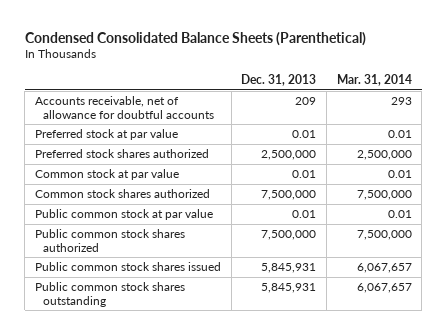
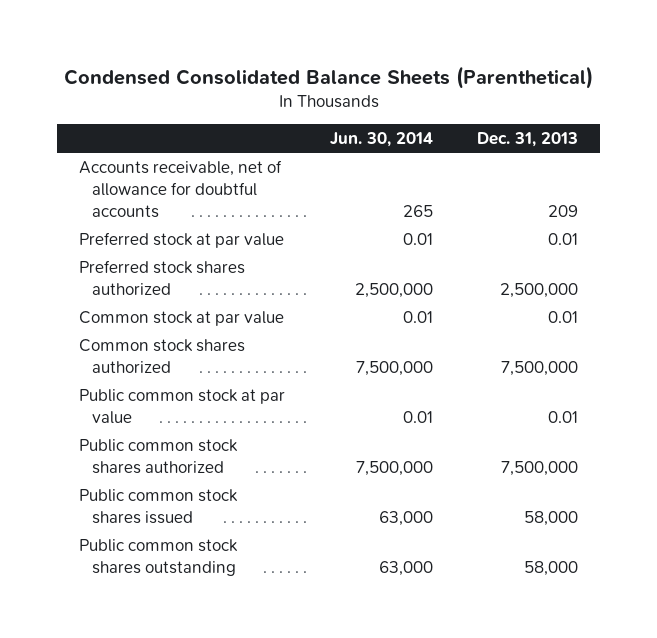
[336,73,412,86] Mar. 31, 2014 -> none
none -> [329,132,433,148] Jun. 30, 2014
[261,263,317,274] 5,845,931 -> [523,510,578,526] 58,000
[261,283,317,294] 5,845,931 -> [523,560,578,576] 58,000

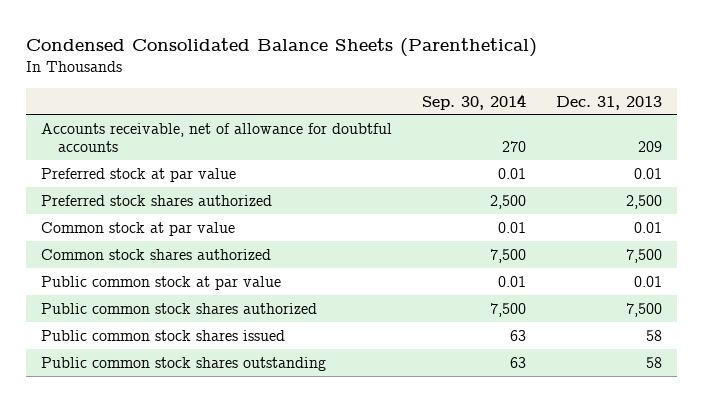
[329,132,433,148] Jun. 30, 2014 -> none
none -> [422,93,527,110] Sep. 30, 2014
[499,282,578,298] 2,500,000 -> [626,194,663,209] 2,500
[500,360,578,376] 7,500,000 -> [626,248,663,263] 7,500
[500,460,578,476] 7,500,000 -> [626,302,663,317] 7,500
[523,510,578,526] 58,000 -> [646,329,663,341] 58
[523,560,578,576] 58,000 -> [646,356,663,368] 58

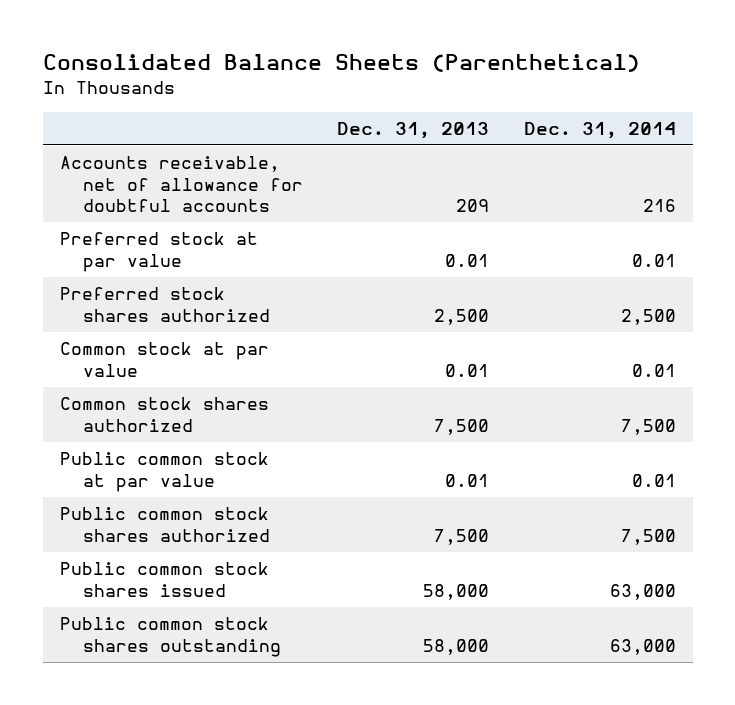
[26,37,538,57] Condensed Consolidated Balance Sheets (Parenthetical) -> [42,54,640,73] Consolidated Balance Sheets (Parenthetical)
[422,93,527,110] Sep. 30, 2014 -> none
none -> [523,121,676,139] Dec. 31, 2014
[646,329,663,341] 58 -> [423,583,490,600] 58,000
[646,356,663,368] 58 -> [423,638,490,655] 58,000

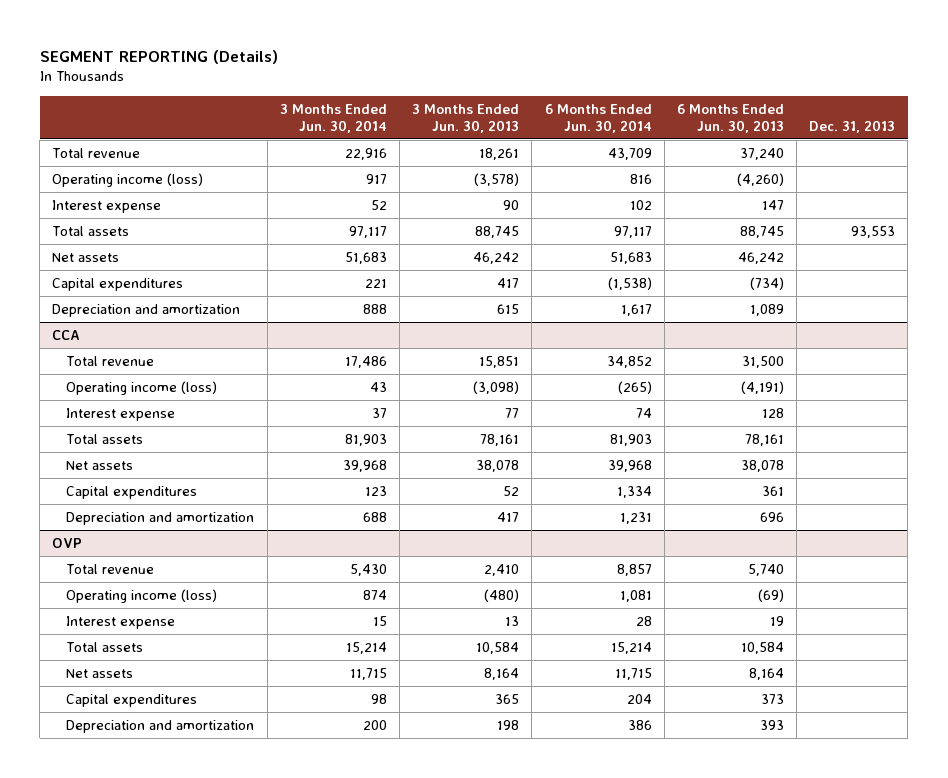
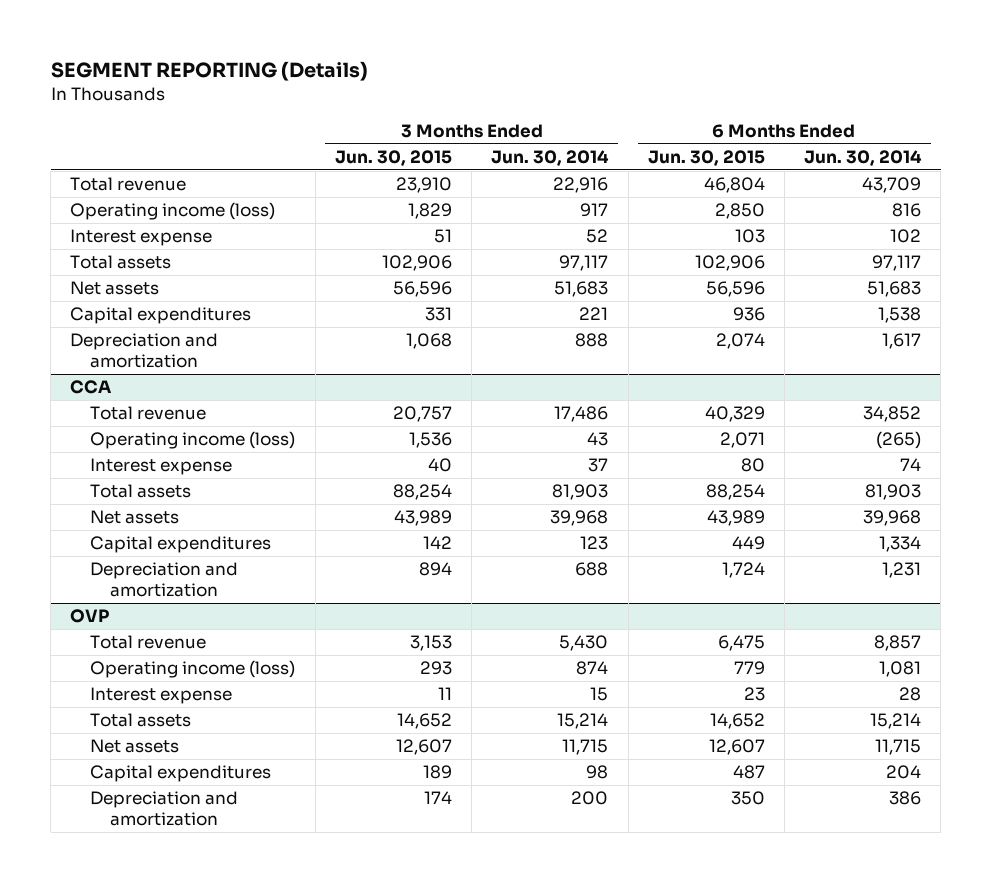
[412,103,520,133] 3 Months Ended Jun. 30, 2013 -> none
[676,103,784,133] 6 Months Ended Jun. 30, 2013 -> none
[809,119,896,133] Dec. 31, 2013 -> none
none -> [334,149,452,166] Jun. 30, 2015
none -> [647,149,765,166] Jun. 30, 2015
[607,276,652,290] (1,538) -> [878,307,922,324] 1,538

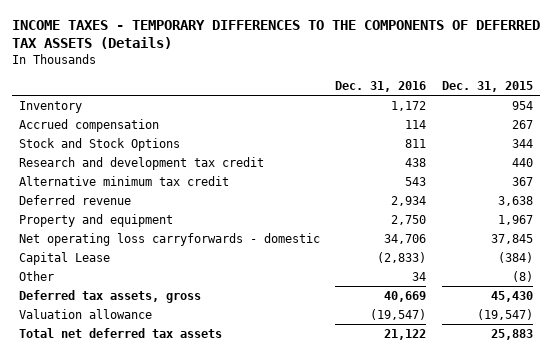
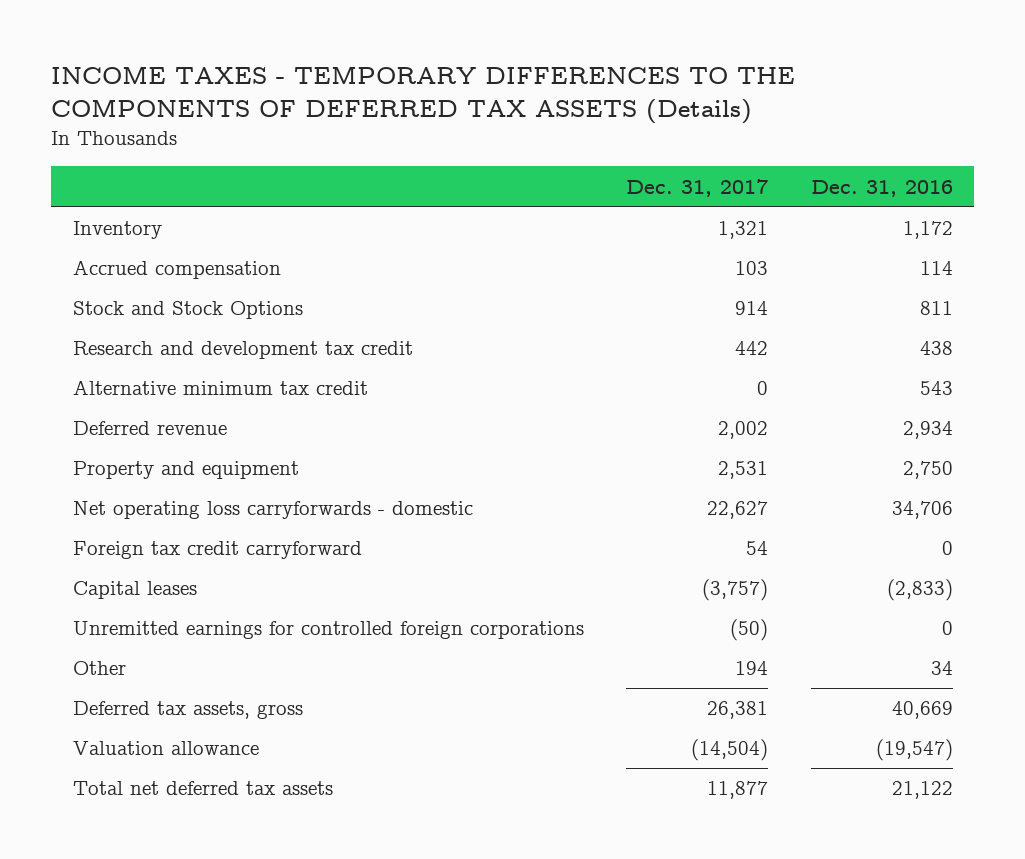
[441,80,533,92] Dec. 31, 2015 -> none
none -> [626,178,769,197] Dec. 31, 2017
none -> [72,541,362,560] Foreign tax credit carryforward
[19,251,111,265] Capital Lease -> [72,581,197,600] Capital leases
none -> [72,621,584,640] Unremitted earnings for controlled foreign corporations

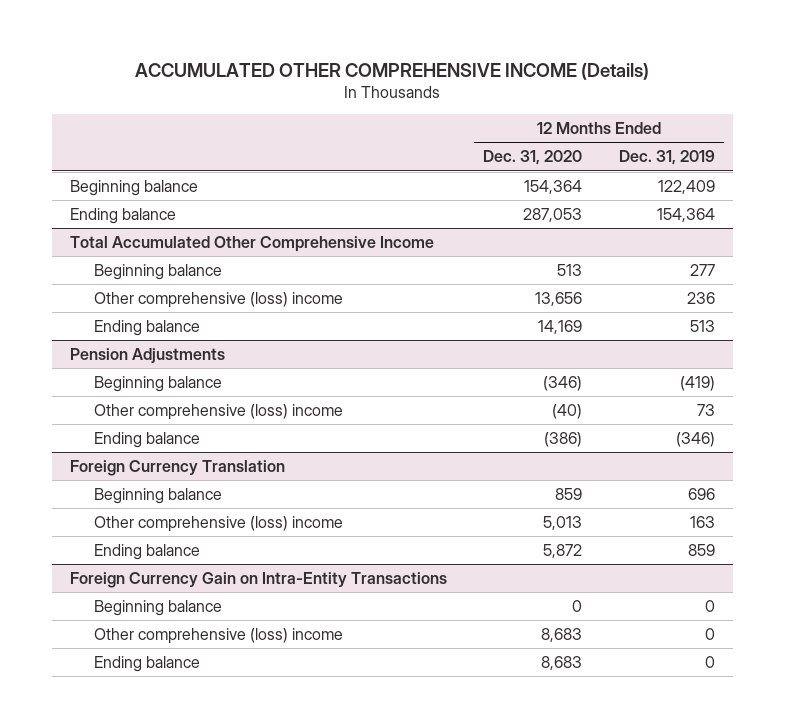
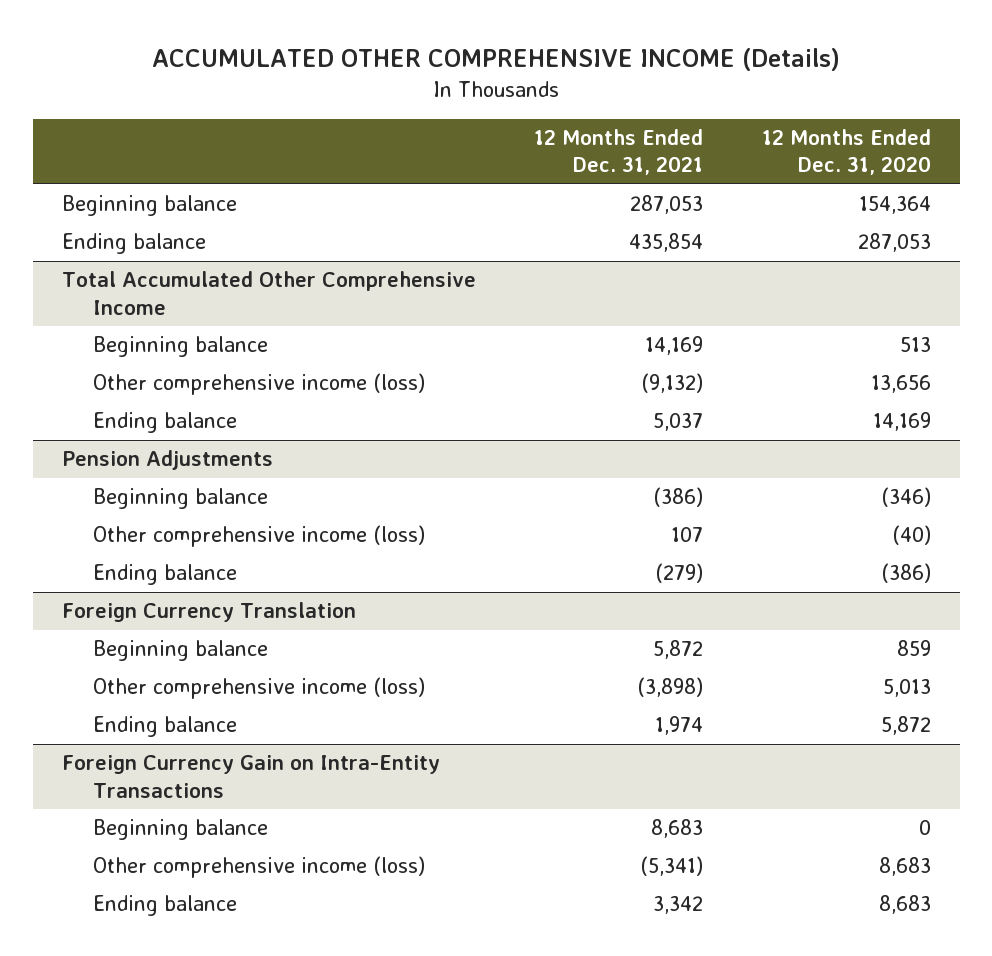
[618,150,715,166] Dec. 31, 2019 -> none
none -> [534,129,704,176] 12 Months Ended Dec. 31, 2021
[93,291,343,308] Other comprehensive (loss) income -> [92,373,425,396] Other comprehensive income (loss)
[93,403,343,420] Other comprehensive (loss) income -> [92,525,425,548] Other comprehensive income (loss)
[93,515,343,532] Other comprehensive (loss) income -> [92,677,425,700] Other comprehensive income (loss)
[93,627,343,644] Other comprehensive (loss) income -> [92,856,425,879] Other comprehensive income (loss)

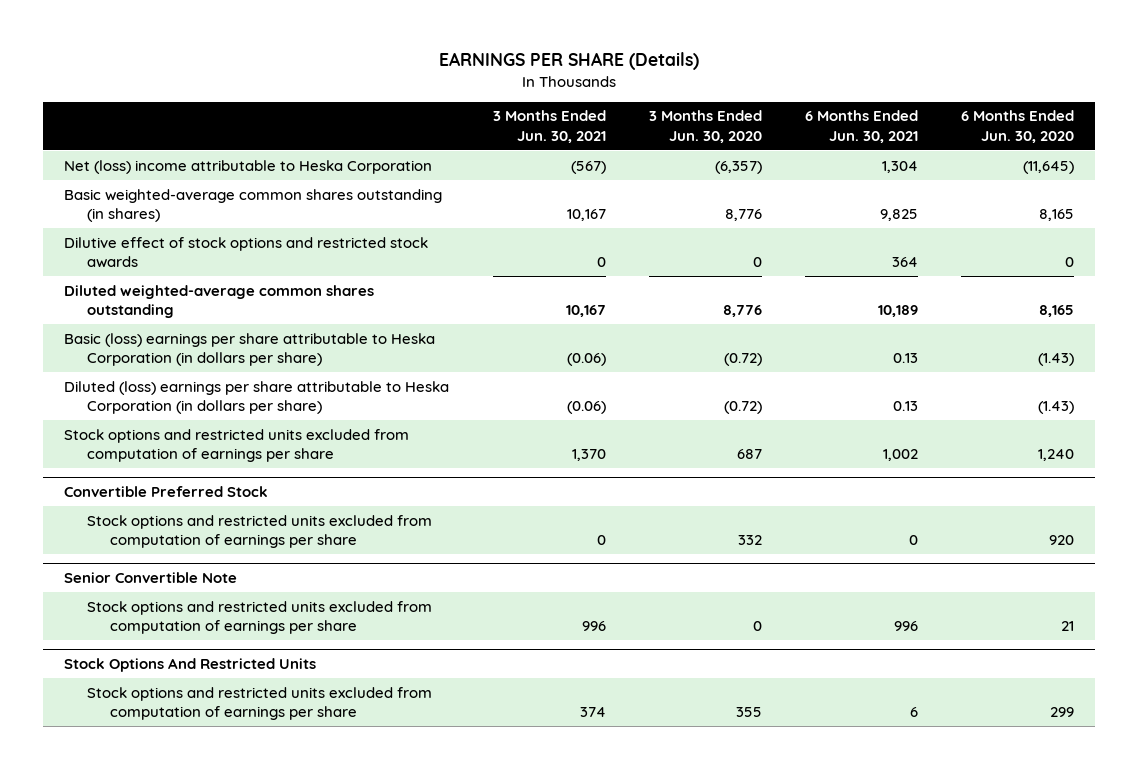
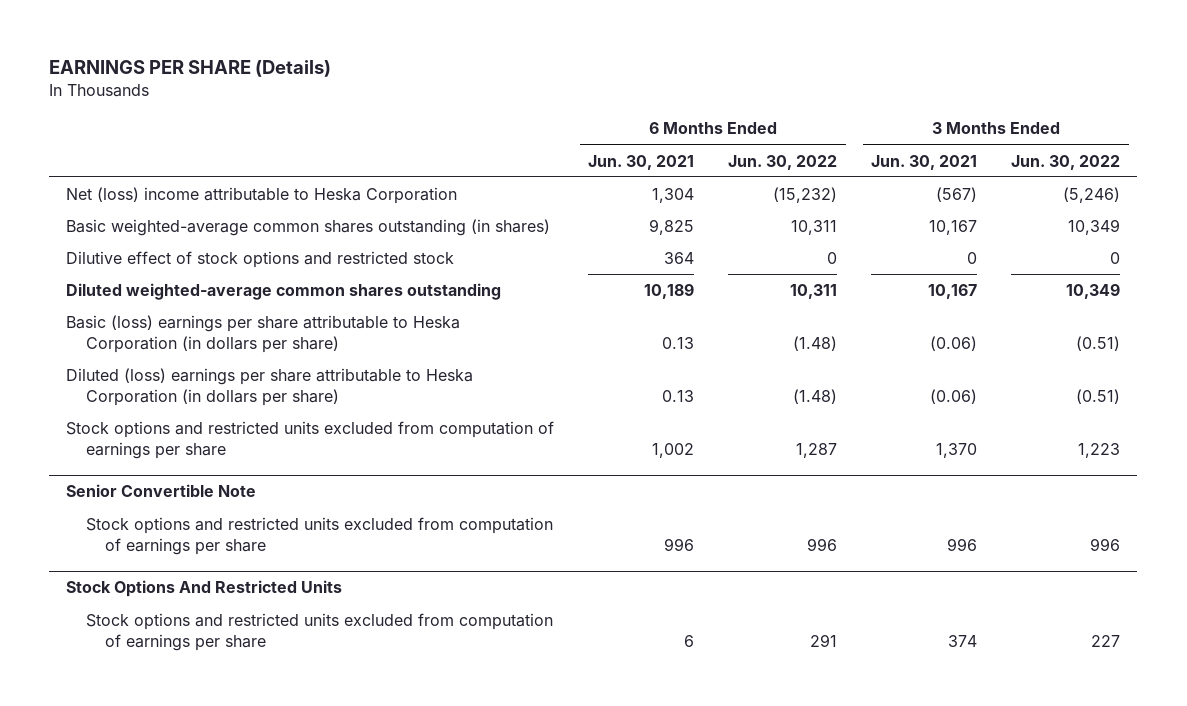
[648,110,762,143] 3 Months Ended Jun. 30, 2020 -> none
[960,110,1074,143] 6 Months Ended Jun. 30, 2020 -> none
none -> [728,154,838,170] Jun. 30, 2022
none -> [1011,154,1121,170] Jun. 30, 2022
[64,236,429,269] Dilutive effect of stock options and restricted stock awards -> [66,251,455,269] Dilutive effect of stock options and restricted stock
[64,486,269,498] Convertible Preferred Stock -> none
[87,514,433,549] Stock options and restricted units excluded from computation of earnings per share -> none

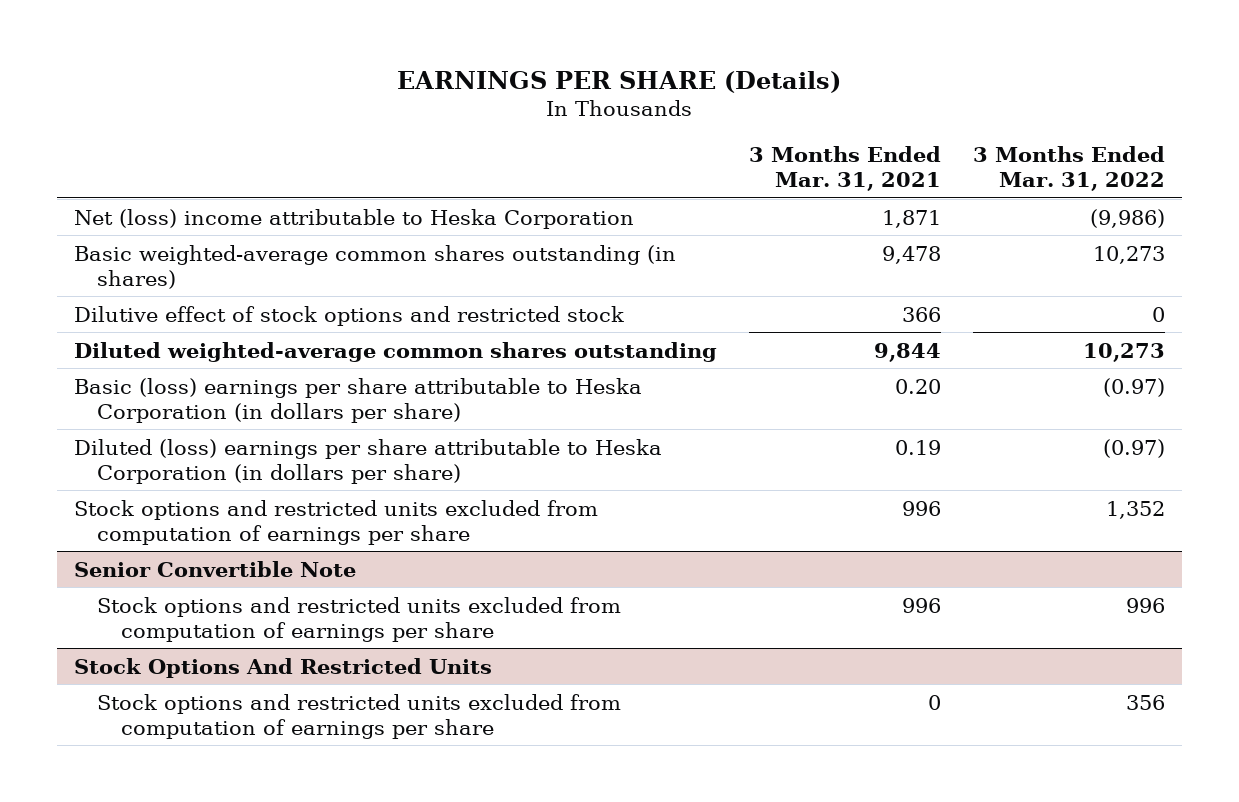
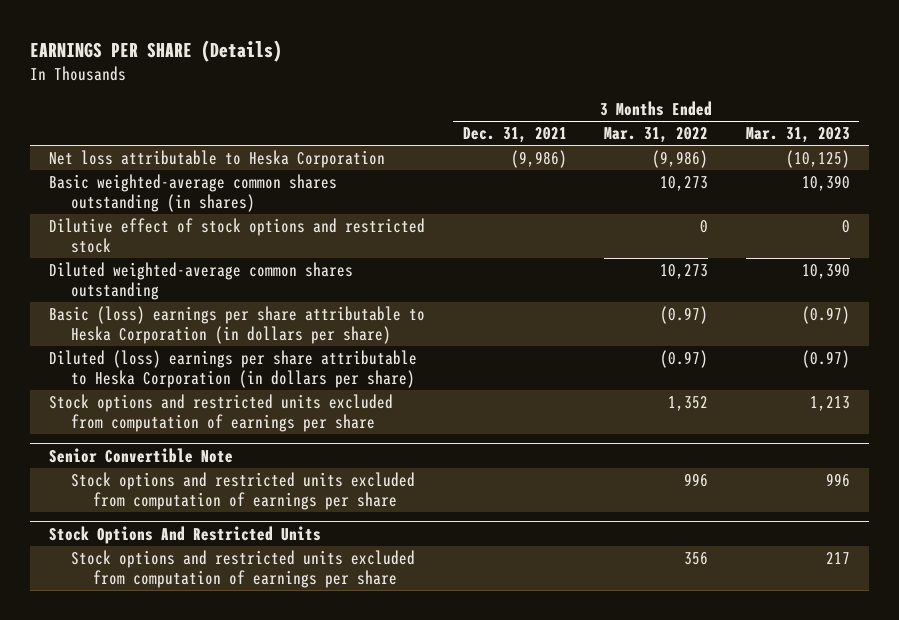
[748,146,941,192] 3 Months Ended Mar. 31, 2021 -> none
none -> [462,127,567,144] Dec. 31, 2021
none -> [746,127,851,144] Mar. 31, 2023
[73,208,634,229] Net (loss) income attributable to Heska Corporation -> [49,150,386,169] Net loss attributable to Heska Corporation

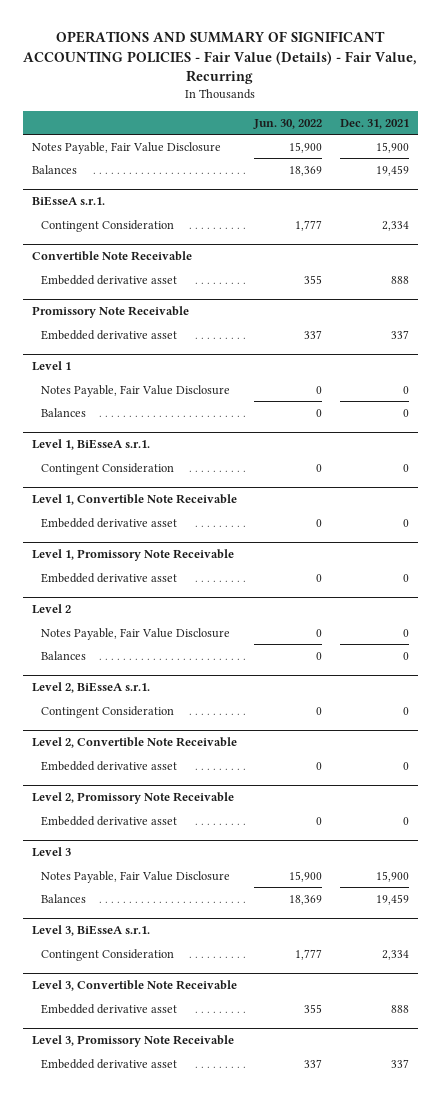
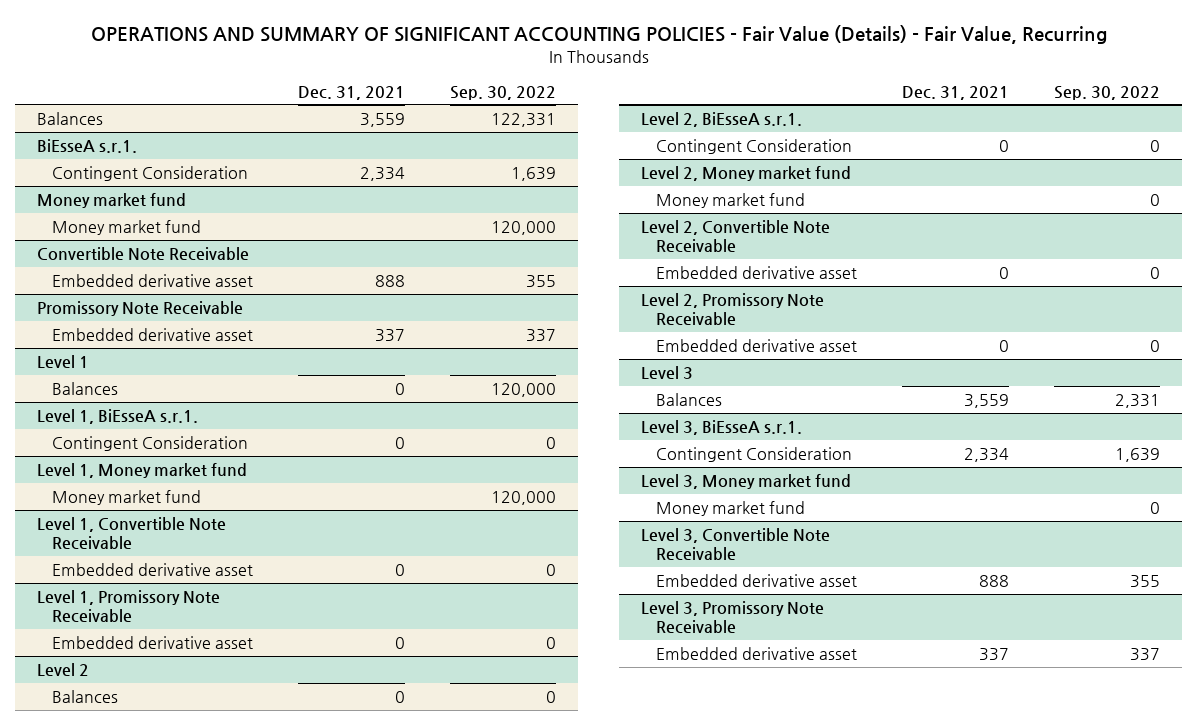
[253,118,323,129] Jun. 30, 2022 -> none
none -> [449,85,556,100] Sep. 30, 2022
[31,141,221,154] Notes Payable, Fair Value Disclosure -> none
[376,164,410,176] 19,459 -> [360,112,406,127] 3,559
none -> [37,192,187,208] Money market fund
none -> [52,219,202,235] Money market fund
[40,384,230,397] Notes Payable, Fair Value Disclosure -> none
none -> [37,462,248,478] Level 1, Money market fund
none -> [52,489,202,505] Money market fund
[40,627,230,640] Notes Payable, Fair Value Disclosure -> none
none -> [641,165,852,181] Level 2, Money market fund
none -> [656,192,806,208] Money market fund
[40,870,230,883] Notes Payable, Fair Value Disclosure -> none
[376,893,410,905] 19,459 -> [964,393,1010,408] 3,559
none -> [641,473,852,489] Level 3, Money market fund
none -> [656,500,806,516] Money market fund

